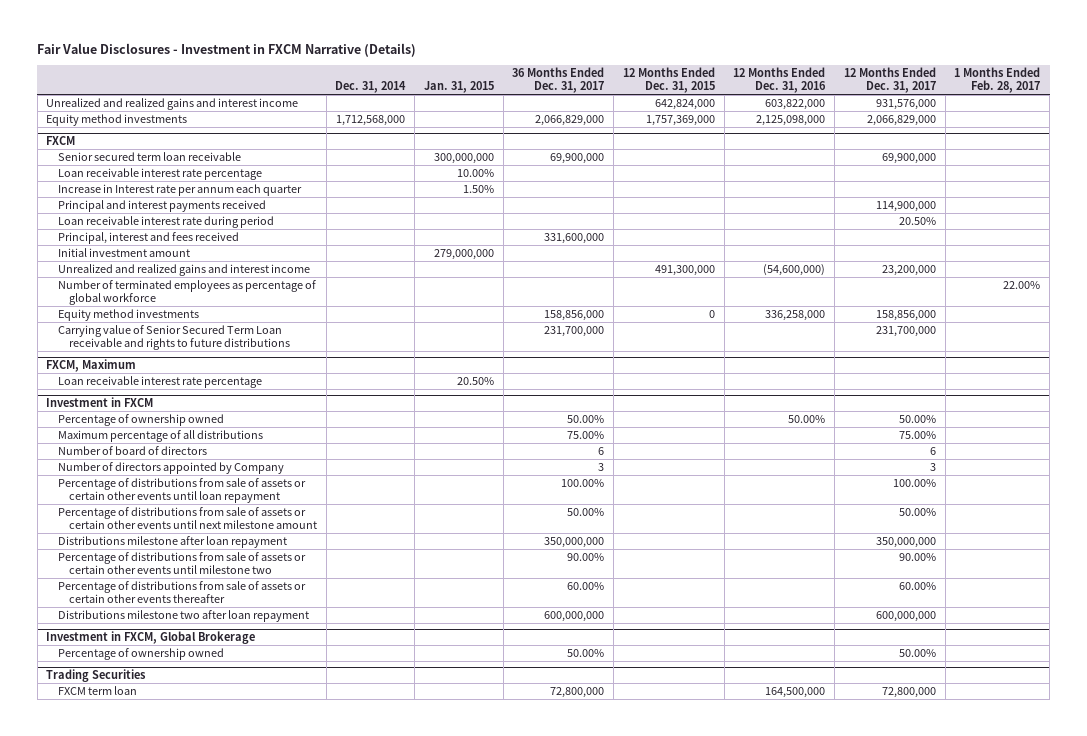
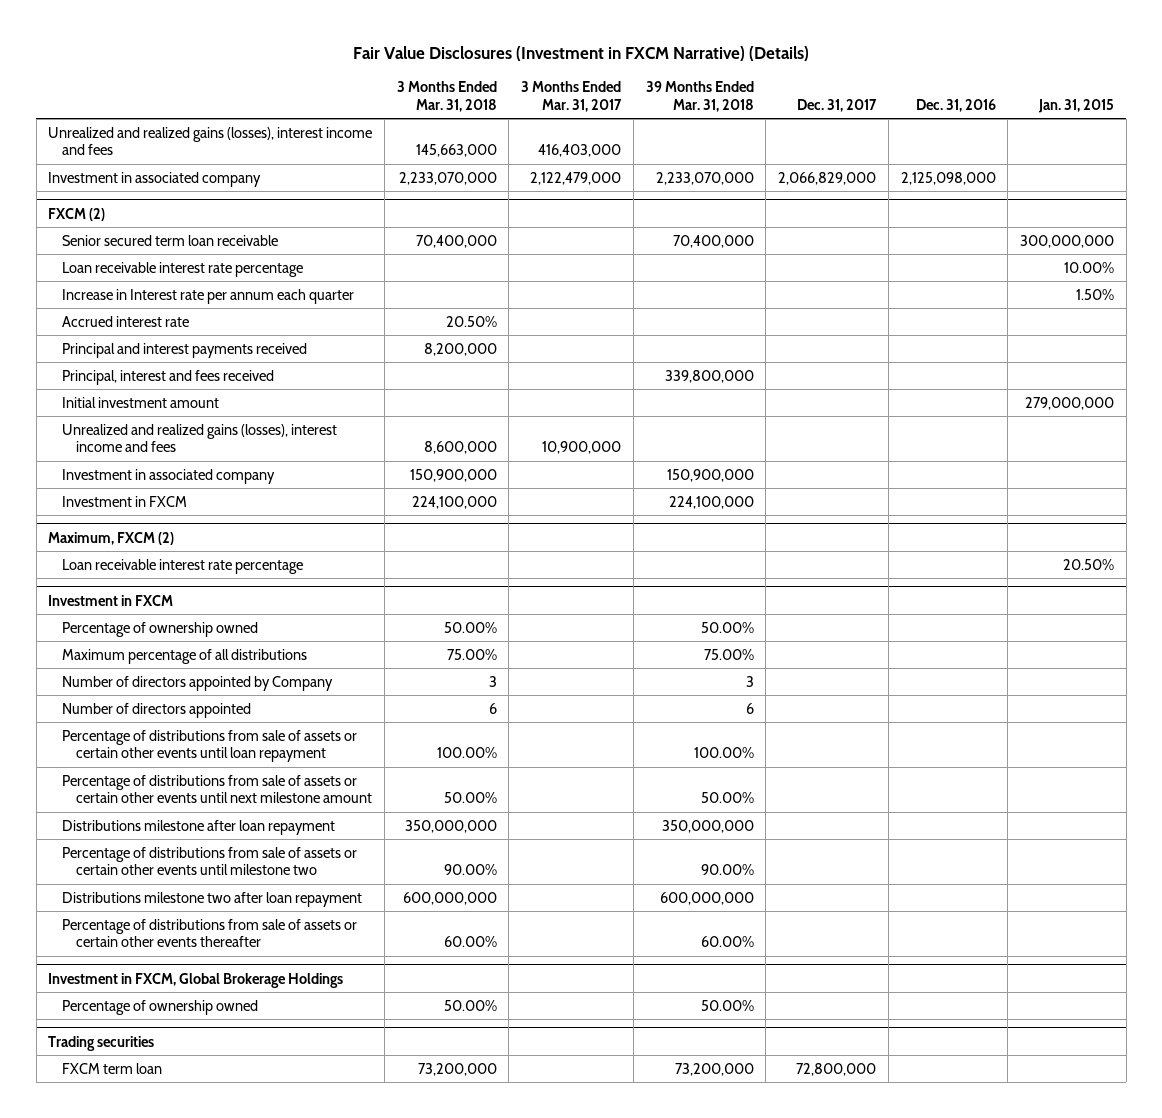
[37,43,417,58] Fair Value Disclosures - Investment in FXCM Narrative (Details) -> [353,45,810,61] Fair Value Disclosures (Investment in FXCM Narrative) (Details)
[335,81,407,94] Dec. 31, 2014 -> none
[512,67,605,94] 36 Months Ended Dec. 31, 2017 -> none
[622,67,715,94] 12 Months Ended Dec. 31, 2015 -> none
[733,67,827,94] 12 Months Ended Dec. 31, 2016 -> none
[843,67,936,94] 12 Months Ended Dec. 31, 2017 -> none
[954,67,1041,94] 1 Months Ended Feb. 28, 2017 -> none
none -> [396,81,497,112] 3 Months Ended Mar. 31, 2018
none -> [521,81,623,112] 3 Months Ended Mar. 31, 2017
none -> [645,81,754,112] 39 Months Ended Mar. 31, 2018
none -> [797,98,878,112] Dec. 31, 2017
none -> [915,98,996,112] Dec. 31, 2016
[46,97,299,110] Unrealized and realized gains and interest income -> [48,126,373,156] Unrealized and realized gains (losses), interest income and fees
[46,113,188,126] Equity method investments -> [48,171,262,187] Investment in associated company
[46,136,76,146] FXCM -> [48,207,106,221] FXCM (2)
none -> [62,315,190,327] Accrued interest rate
[57,215,274,228] Loan receivable interest rate during period -> none
[57,279,316,305] Number of terminated employees as percentage of global workforce -> none
[57,263,310,276] Unrealized and realized gains and interest income -> [62,423,338,453] Unrealized and realized gains (losses), interest income and fees
[57,308,199,321] Equity method investments -> [62,468,276,484] Investment in associated company
[57,324,290,350] Carrying value of Senior Secured Term Loan receivable and rights to future distributions -> [62,495,188,507] Investment in FXCM
[46,359,137,373] FXCM, Maximum -> [48,531,175,545] Maximum, FXCM (2)
[57,445,207,455] Number of board of directors -> none
none -> [62,702,252,718] Number of directors appointed
[57,580,306,603] Percentage of distributions from sale of assets or certain other events thereafter -> [62,918,358,948] Percentage of distributions from sale of assets or certain other events thereafter
[46,631,256,645] Investment in FXCM, Global Brokerage -> [48,972,344,988] Investment in FXCM, Global Brokerage Holdings
[46,669,147,683] Trading Securities -> [48,1035,155,1051] Trading securities

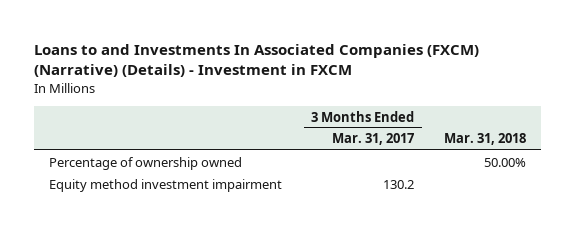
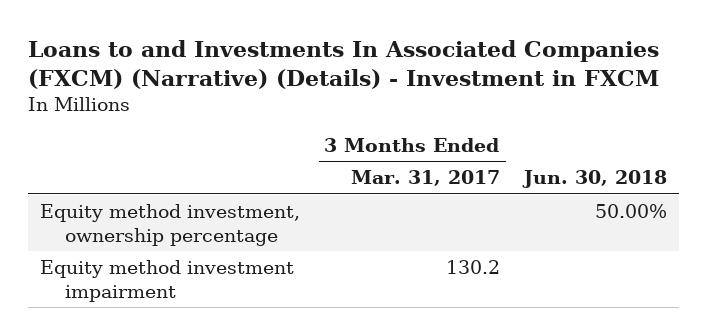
[443,133,526,146] Mar. 31, 2018 -> none
none -> [521,170,667,189] Jun. 30, 2018
[49,156,243,170] Percentage of ownership owned -> [40,203,301,246] Equity method investment, ownership percentage

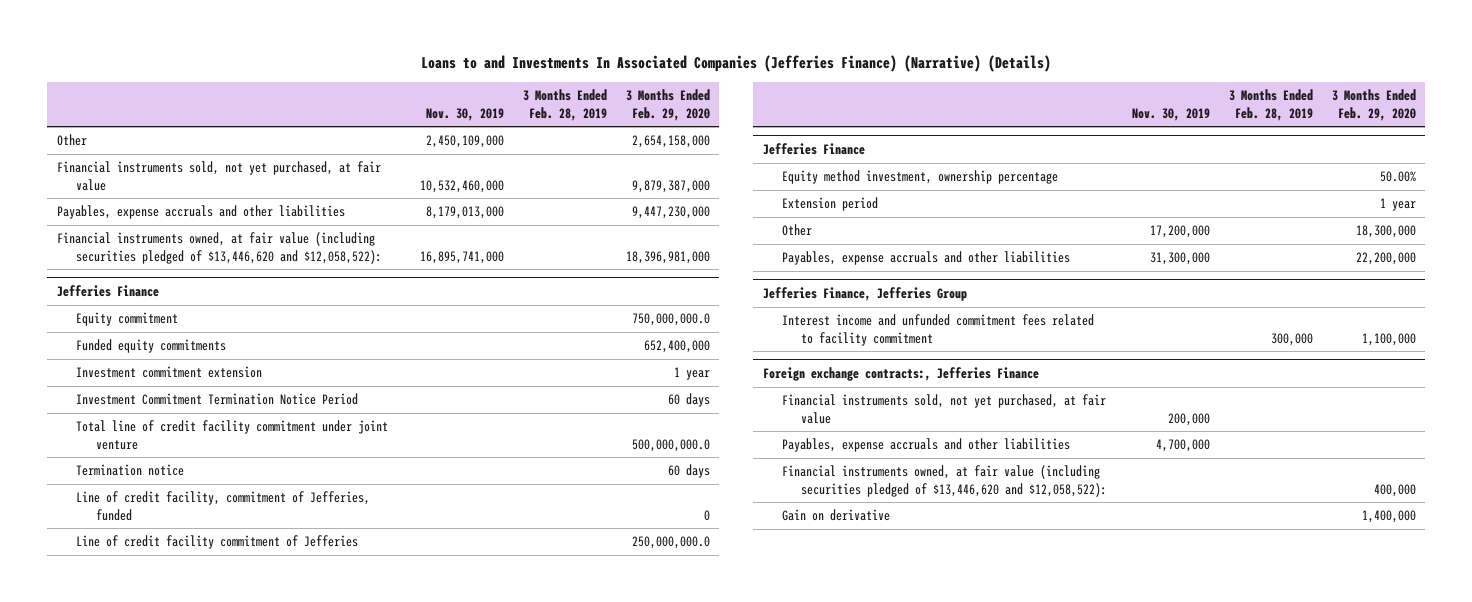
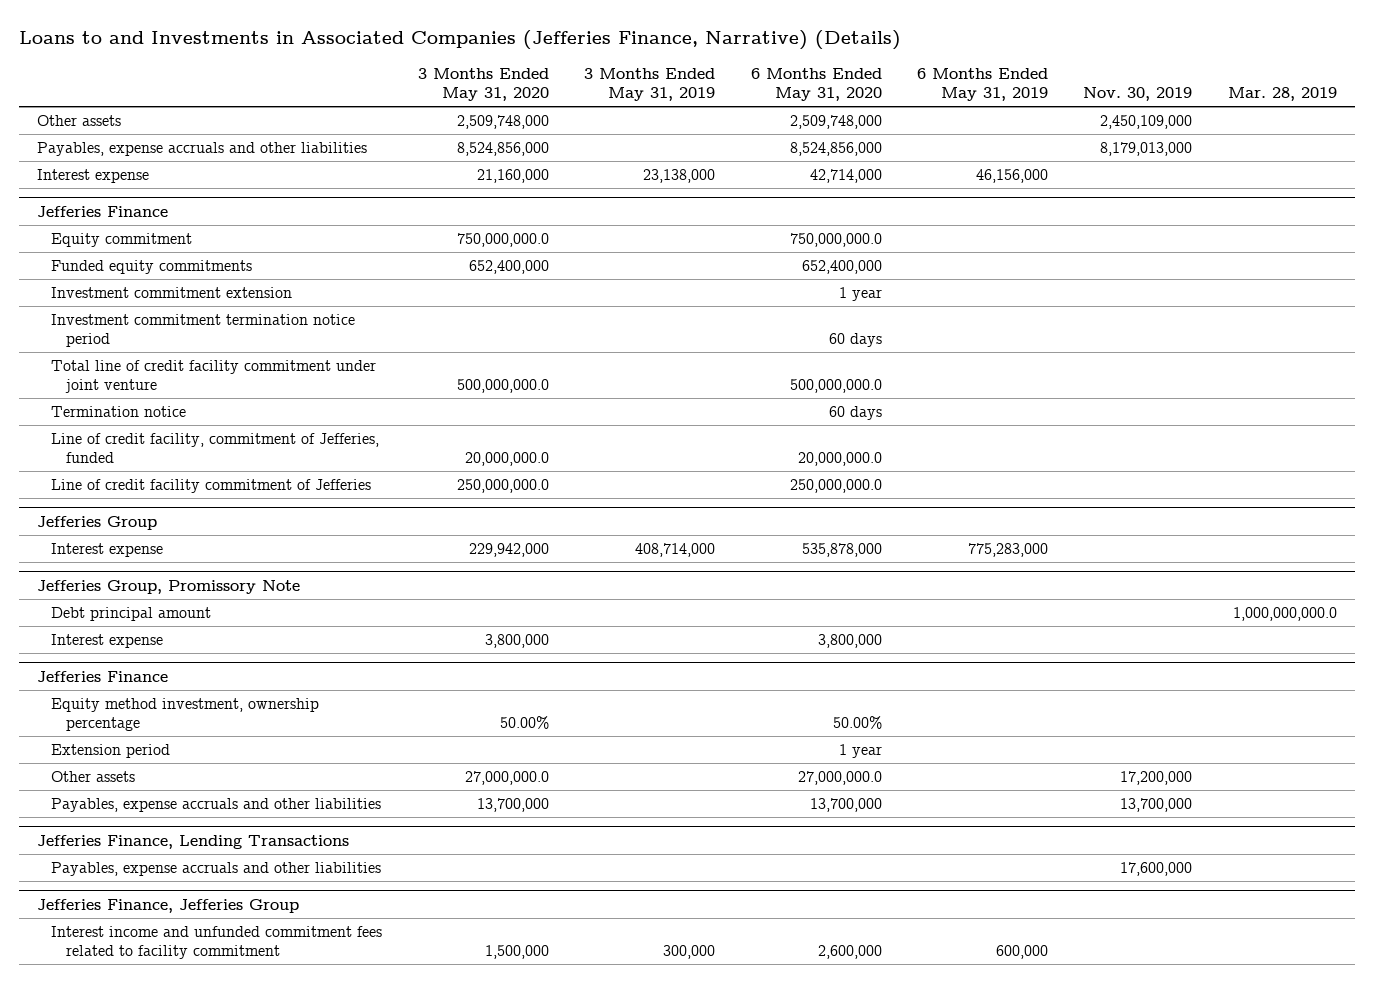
[421,55,1052,73] Loans to and Investments In Associated Companies (Jefferies Finance) (Narrative) (Details) -> [19,30,902,51] Loans to and Investments in Associated Companies (Jefferies Finance, Narrative) (Details)
[523,89,608,121] 3 Months Ended Feb. 28, 2019 -> none
[625,89,710,121] 3 Months Ended Feb. 29, 2020 -> none
none -> [417,67,549,102] 3 Months Ended May 31, 2020
none -> [584,67,716,102] 3 Months Ended May 31, 2019
none -> [750,67,882,102] 6 Months Ended May 31, 2020
none -> [917,67,1049,102] 6 Months Ended May 31, 2019
none -> [1227,87,1337,102] Mar. 28, 2019
[56,161,381,191] Financial instruments sold, not yet purchased, at fair value -> none
[56,134,87,147] Other -> [37,114,122,126] Other assets
[56,232,383,264] Financial instruments owned, at fair value (including securities pledged of $13,446,620 and $12,058,522): -> none
none -> [37,168,150,183] Interest expense
[76,393,359,406] Investment Commitment Termination Notice Period -> [51,313,356,348] Investment commitment termination notice period
none -> [37,515,158,530] Jefferies Group
none -> [51,542,164,557] Interest expense
none -> [37,579,301,594] Jefferies Group, Promissory Note
none -> [51,606,212,621] Debt principal amount
none -> [51,633,164,648] Interest expense
[781,224,812,237] Other -> [51,770,136,782] Other assets
[1150,252,1211,266] 31,300,000 -> [1120,797,1193,812] 13,700,000
none -> [37,834,350,849] Jefferies Finance, Lending Transactions
none -> [51,861,382,876] Payables, expense accruals and other liabilities
[762,366,1039,381] Foreign exchange contracts:, Jefferies Finance -> none
[781,394,1106,424] Financial instruments sold, not yet purchased, at fair value -> none
[781,438,1070,453] Payables, expense accruals and other liabilities -> none
[781,465,1108,497] Financial instruments owned, at fair value (including securities pledged of $13,446,620 and $12,058,522): -> none
[781,509,890,522] Gain on derivative -> none

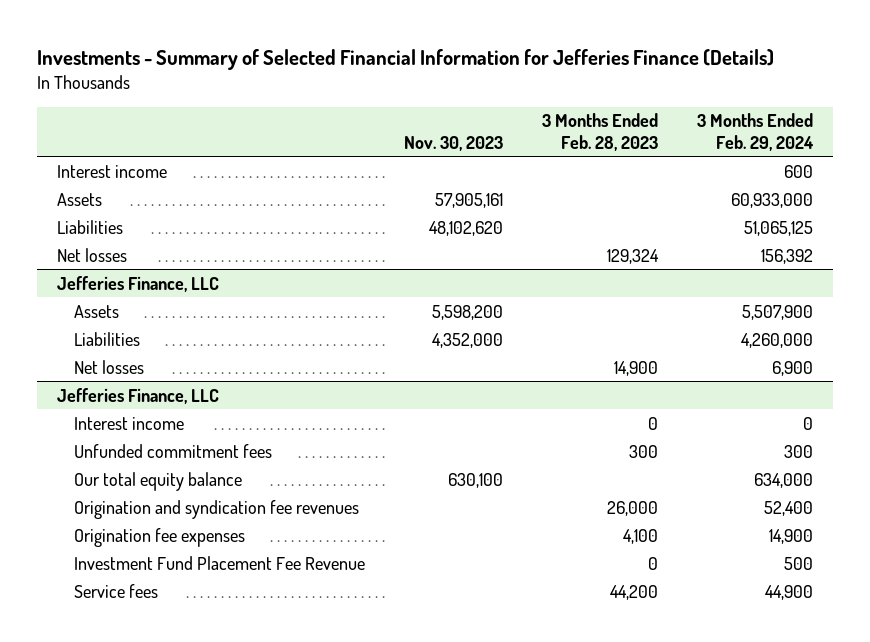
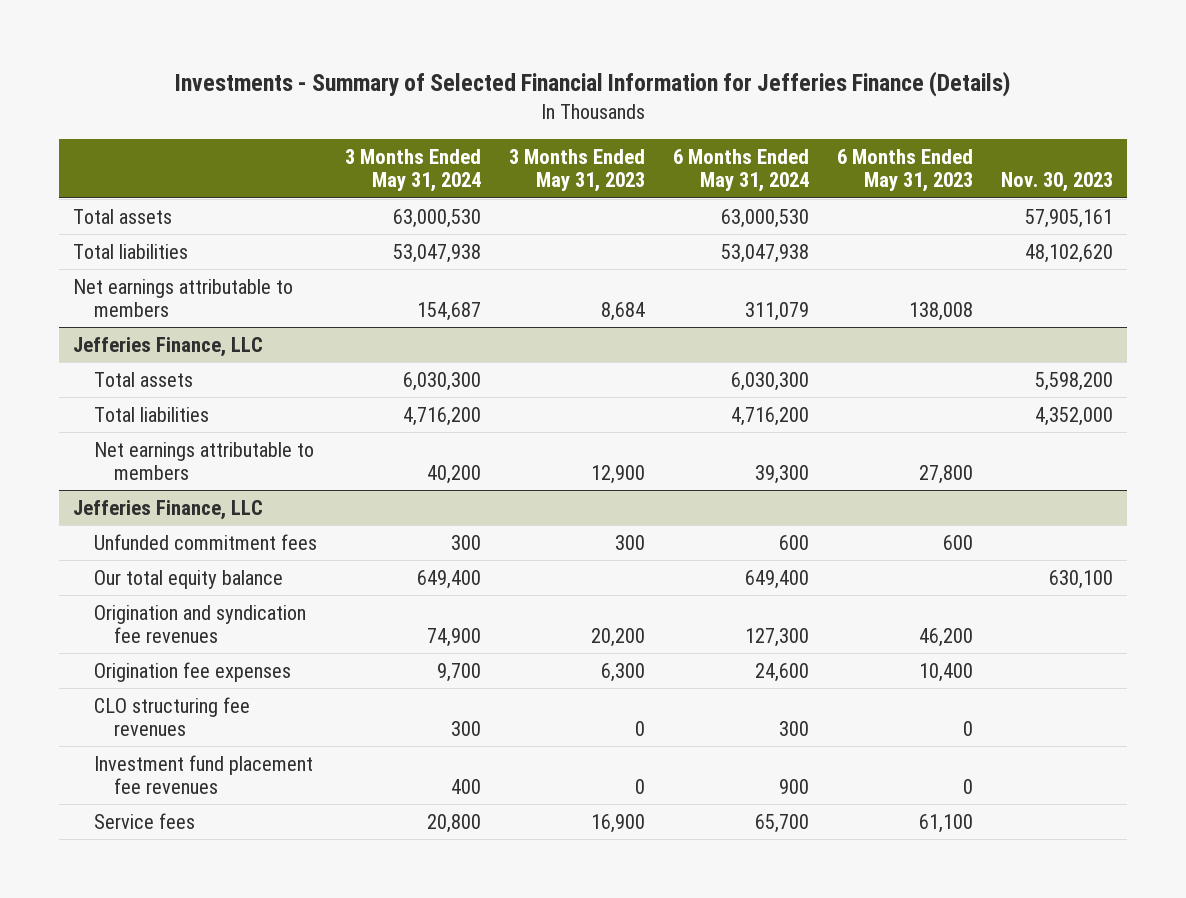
[542,113,659,151] 3 Months Ended Feb. 28, 2023 -> none
[697,113,815,151] 3 Months Ended Feb. 29, 2024 -> none
none -> [344,148,481,193] 3 Months Ended May 31, 2024
none -> [508,148,645,193] 3 Months Ended May 31, 2023
none -> [673,148,810,193] 6 Months Ended May 31, 2024
none -> [837,148,974,193] 6 Months Ended May 31, 2023
[57,164,168,178] Interest income -> none
[57,192,103,206] Assets -> [73,208,173,224] Total assets
[57,219,124,234] Liabilities -> [73,243,189,259] Total liabilities
[57,247,128,262] Net losses -> [73,278,294,318] Net earnings attributable to members
[74,304,120,318] Assets -> [93,371,193,387] Total assets
[74,331,141,346] Liabilities -> [93,406,209,422] Total liabilities
[74,359,145,374] Net losses -> [93,441,314,481] Net earnings attributable to members
[74,416,185,430] Interest income -> none
none -> [93,696,250,737] CLO structuring fee revenues
[74,555,366,570] Investment Fund Placement Fee Revenue -> [93,754,313,795] Investment fund placement fee revenues

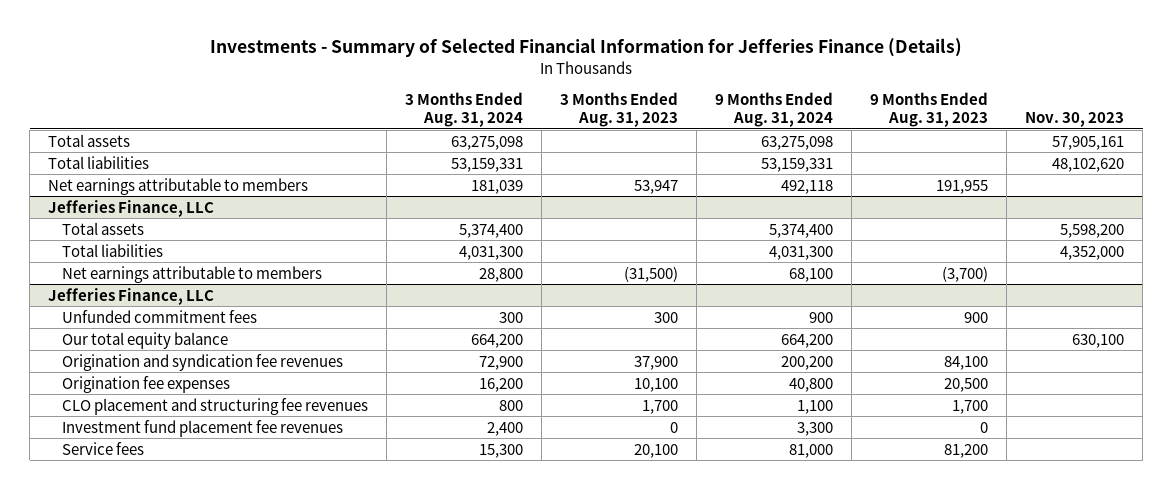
[344,148,481,193] 3 Months Ended May 31, 2024 -> none
[508,148,645,193] 3 Months Ended May 31, 2023 -> none
[673,148,810,193] 6 Months Ended May 31, 2024 -> none
[837,148,974,193] 6 Months Ended May 31, 2023 -> none
none -> [405,92,524,128] 3 Months Ended Aug. 31, 2024
none -> [560,92,679,128] 3 Months Ended Aug. 31, 2023
none -> [715,92,834,128] 9 Months Ended Aug. 31, 2024
none -> [870,92,989,128] 9 Months Ended Aug. 31, 2023
[93,696,250,737] CLO structuring fee revenues -> [62,397,369,415] CLO placement and structuring fee revenues

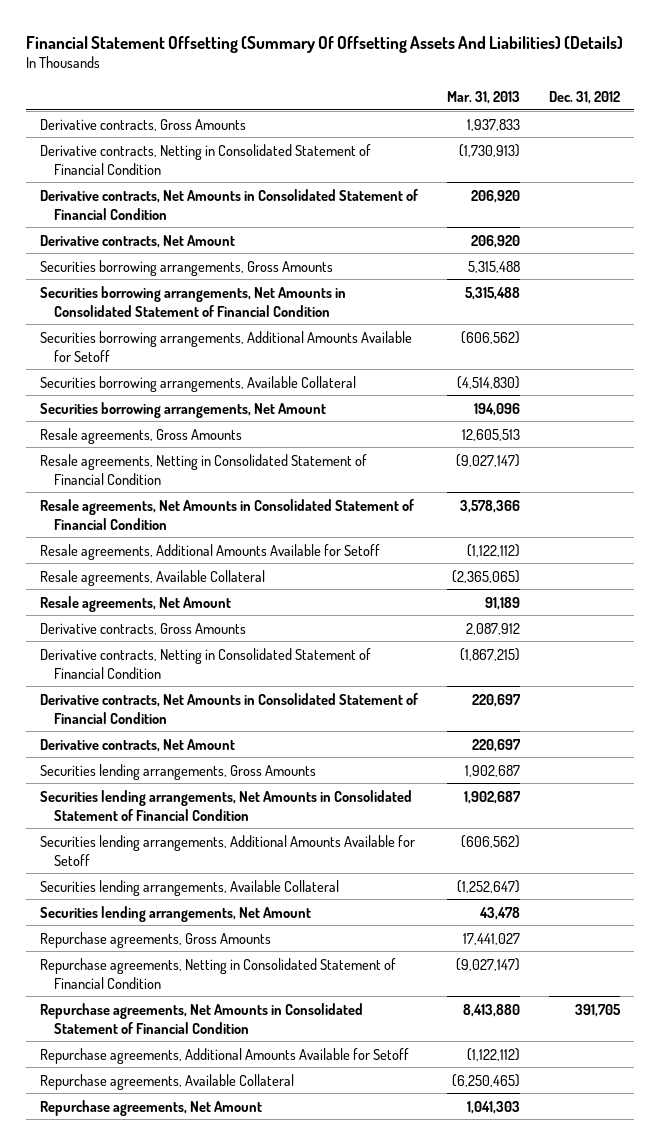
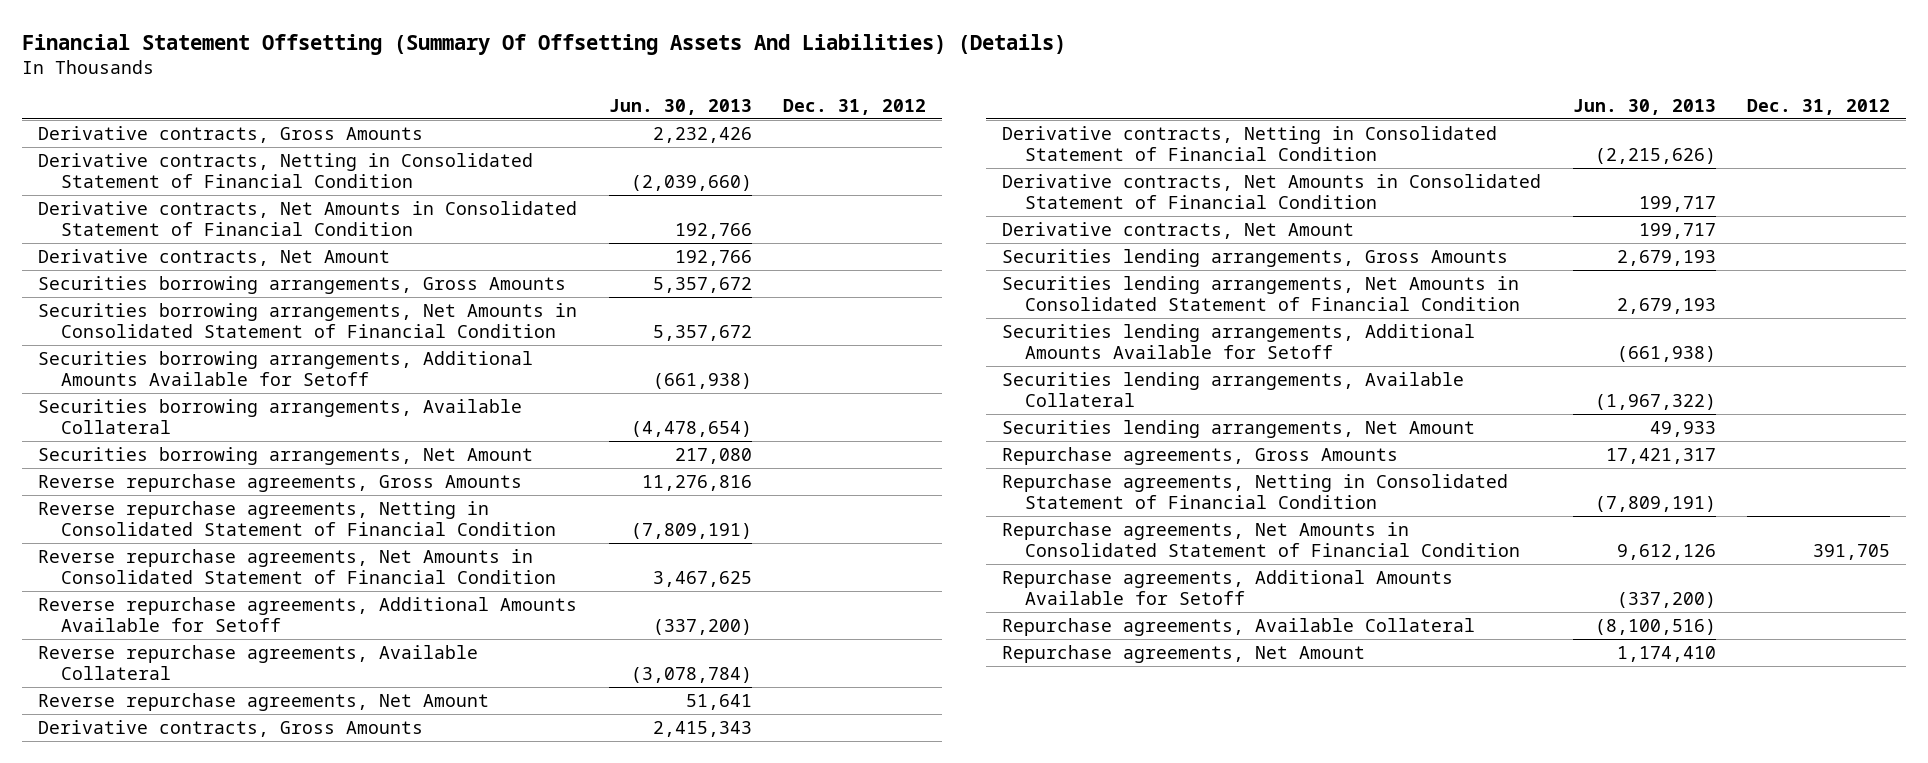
[446,90,520,104] Mar. 31, 2013 -> none
none -> [608,98,752,115] Jun. 30, 2013
[40,427,243,444] Resale agreements, Gross Amounts -> [38,473,523,492] Reverse repurchase agreements, Gross Amounts
[40,453,368,485] Resale agreements, Netting in Consolidated Statement of Financial Condition -> [38,500,557,537] Reverse repurchase agreements, Netting in Consolidated Statement of Financial Condition
[40,498,415,530] Resale agreements, Net Amounts in Consolidated Statement of Financial Condition -> [38,548,557,585] Reverse repurchase agreements, Net Amounts in Consolidated Statement of Financial Condition
[40,543,381,560] Resale agreements, Additional Amounts Available for Setoff -> [38,596,578,633] Reverse repurchase agreements, Additional Amounts Available for Setoff
[40,569,266,586] Resale agreements, Available Collateral -> [38,644,479,681] Reverse repurchase agreements, Available Collateral
[40,595,232,612] Resale agreements, Net Amount -> [38,692,490,711] Reverse repurchase agreements, Net Amount

